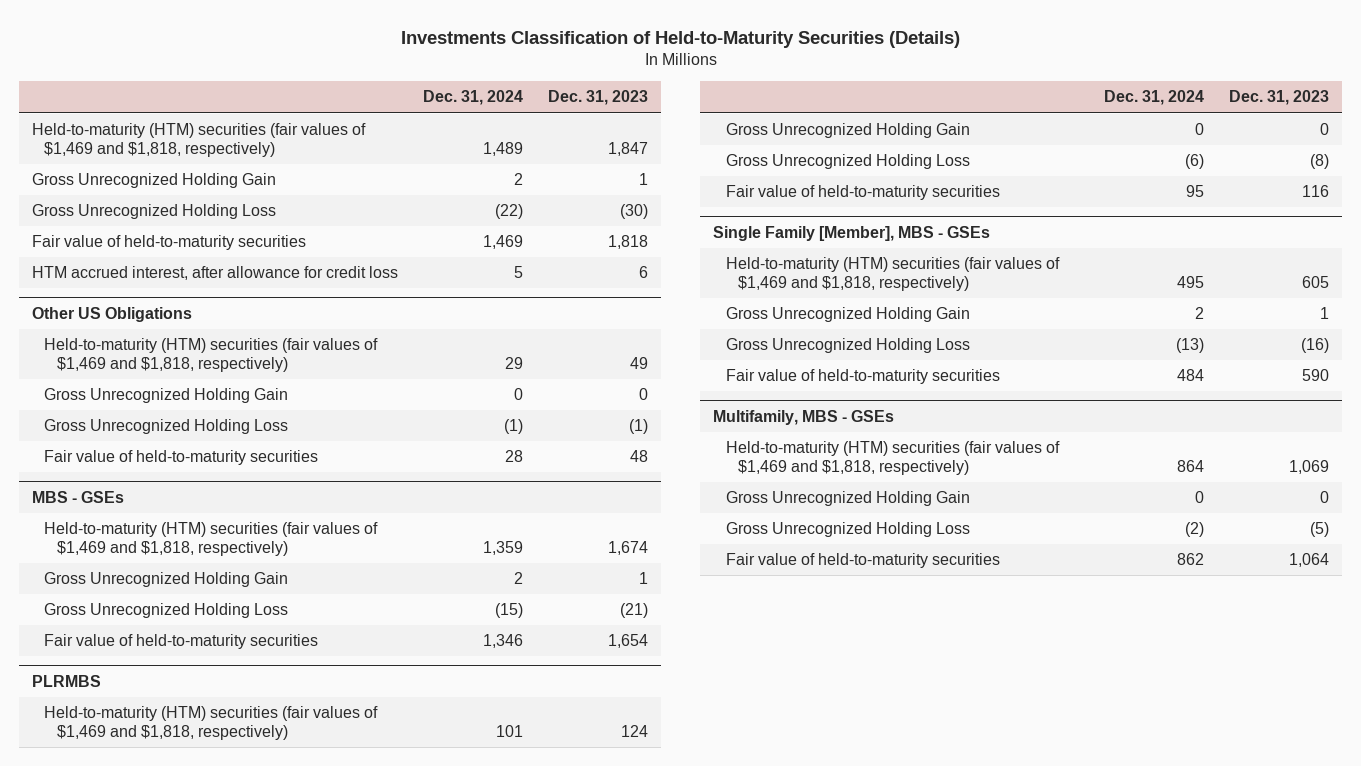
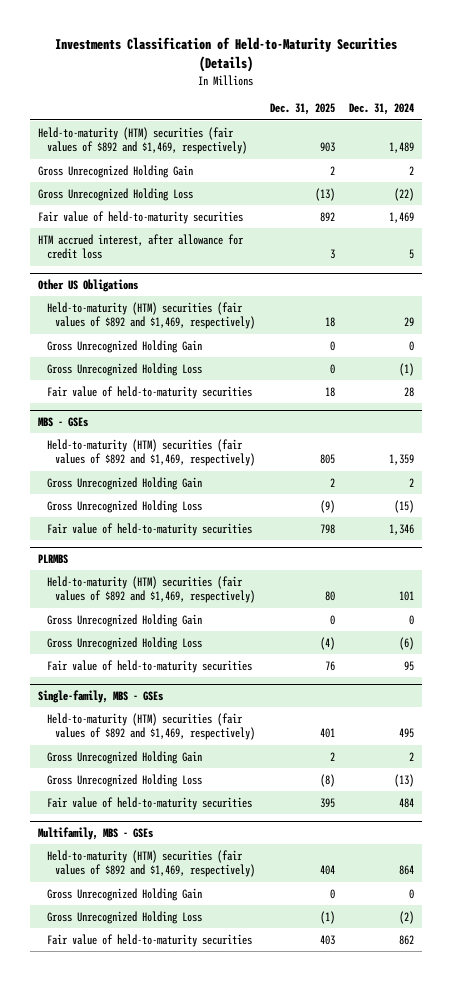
[548,90,649,106] Dec. 31, 2023 -> none
none -> [269,103,335,116] Dec. 31, 2025
[31,123,366,158] Held-to-maturity (HTM) securities (fair values of $1,469 and $1,818, respectively) -> [37,126,247,155] Held-to-maturity (HTM) securities (fair values of $892 and $1,469, respectively)
[44,338,379,373] Held-to-maturity (HTM) securities (fair values of $1,469 and $1,818, respectively) -> [46,301,256,330] Held-to-maturity (HTM) securities (fair values of $892 and $1,469, respectively)
[44,522,379,557] Held-to-maturity (HTM) securities (fair values of $1,469 and $1,818, respectively) -> [46,438,256,467] Held-to-maturity (HTM) securities (fair values of $892 and $1,469, respectively)
[44,706,379,741] Held-to-maturity (HTM) securities (fair values of $1,469 and $1,818, respectively) -> [46,575,256,604] Held-to-maturity (HTM) securities (fair values of $892 and $1,469, respectively)
[713,225,991,241] Single Family [Member], MBS - GSEs -> [37,690,163,704] Single-family, MBS - GSEs
[725,257,1060,292] Held-to-maturity (HTM) securities (fair values of $1,469 and $1,818, respectively) -> [46,712,256,741] Held-to-maturity (HTM) securities (fair values of $892 and $1,469, respectively)
[725,441,1060,476] Held-to-maturity (HTM) securities (fair values of $1,469 and $1,818, respectively) -> [46,849,256,878] Held-to-maturity (HTM) securities (fair values of $892 and $1,469, respectively)

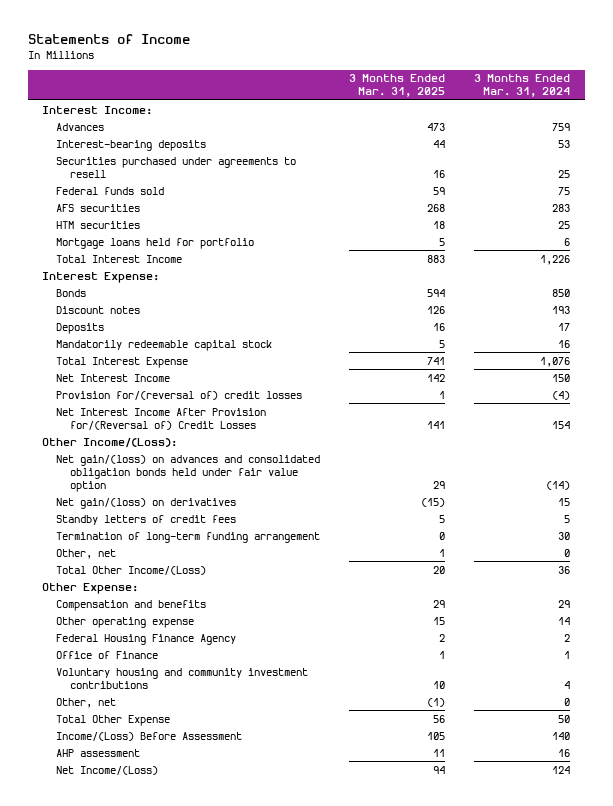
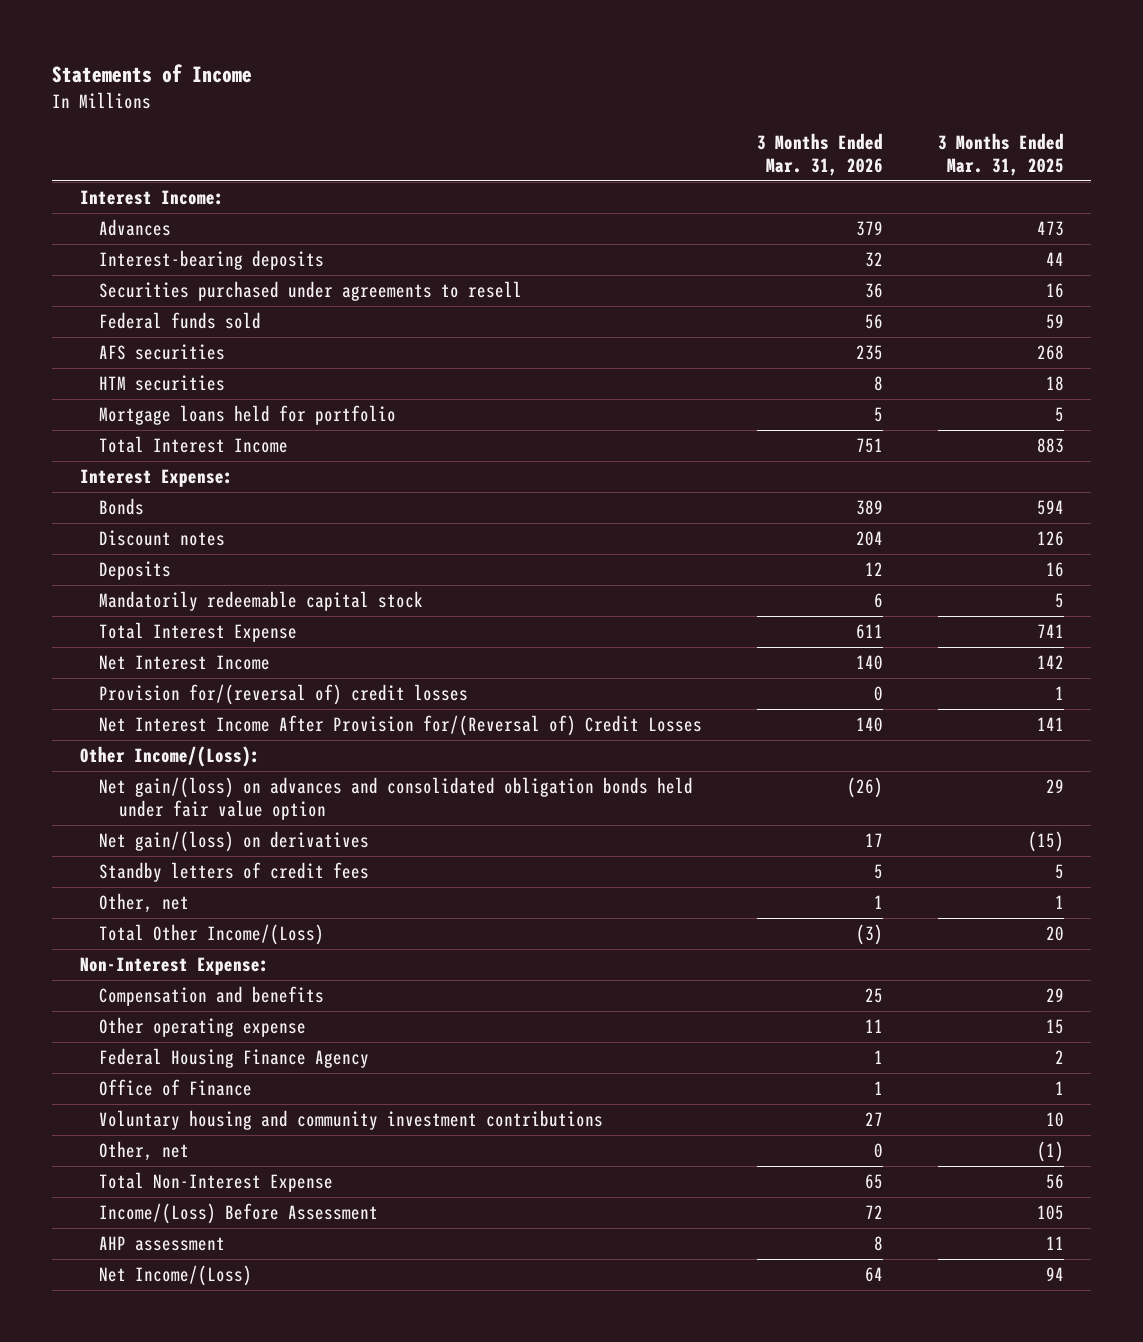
[474,74,571,98] 3 Months Ended Mar. 31, 2024 -> none
none -> [756,132,883,176] 3 Months Ended Mar. 31, 2026
[56,531,321,543] Termination of long-term funding arrangement -> none
[42,582,139,594] Other Expense: -> [79,956,269,975] Non-Interest Expense:
[56,714,171,726] Total Other Expense -> [99,1171,334,1192] Total Non-Interest Expense

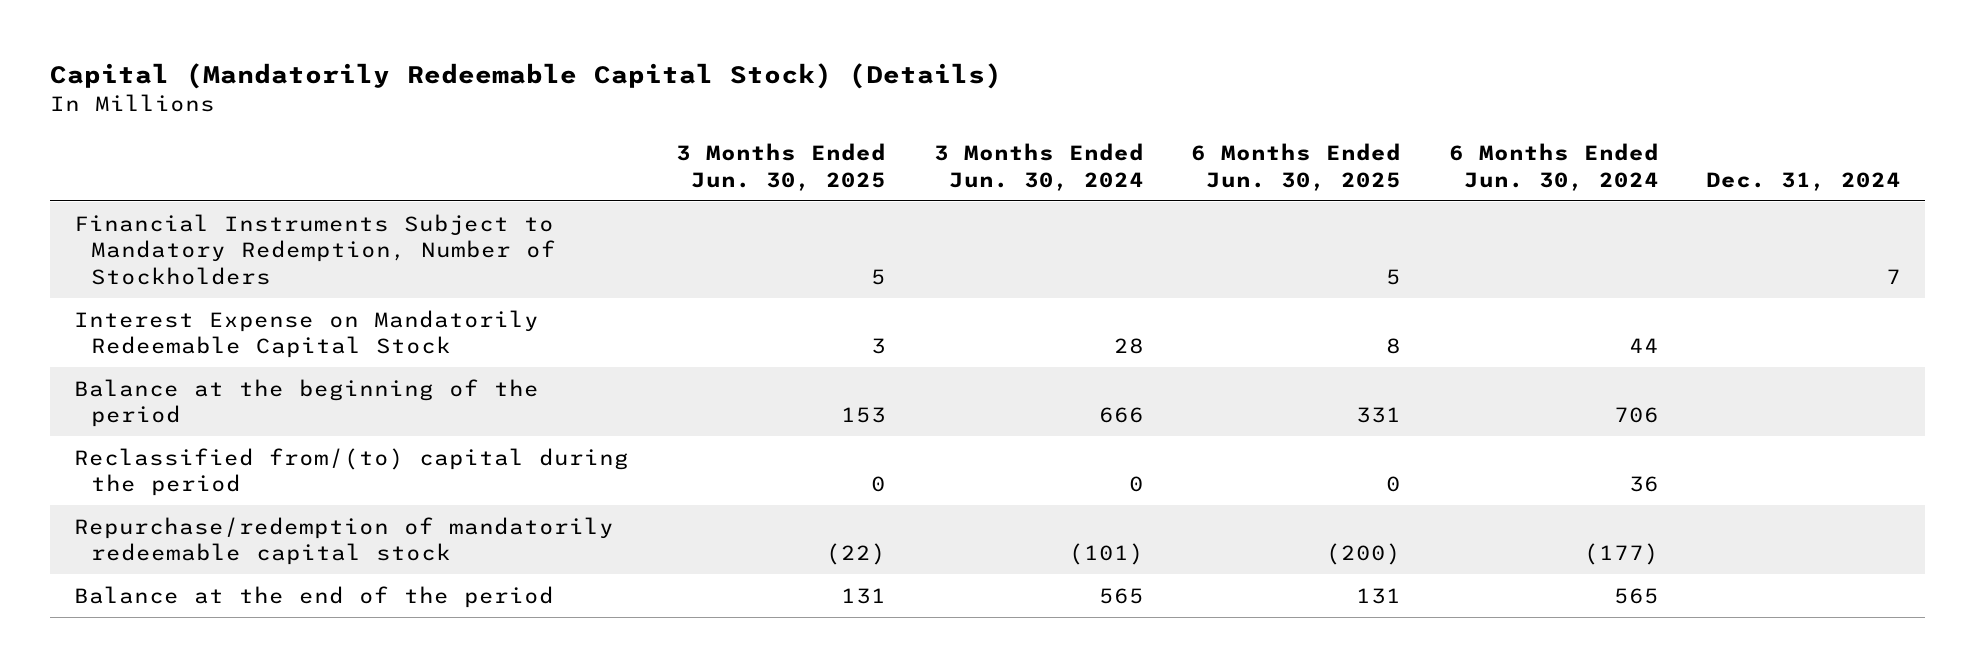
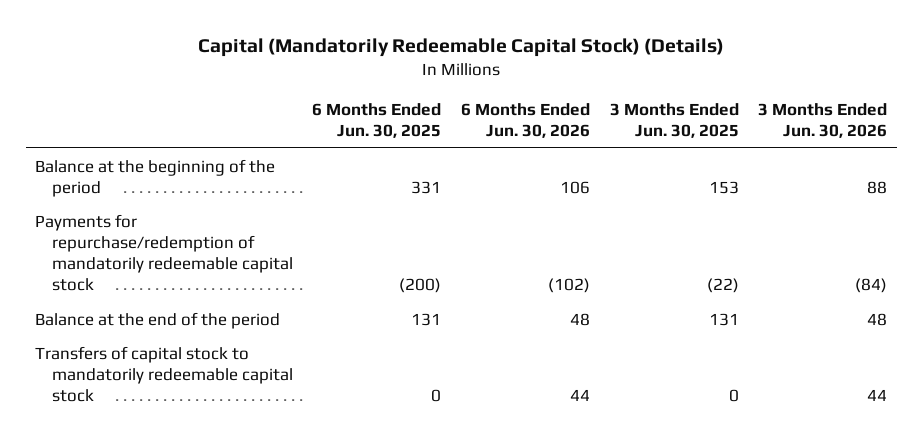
[933,142,1144,191] 3 Months Ended Jun. 30, 2024 -> none
[1448,142,1659,191] 6 Months Ended Jun. 30, 2024 -> none
[1706,171,1902,191] Dec. 31, 2024 -> none
none -> [461,102,591,139] 6 Months Ended Jun. 30, 2026
none -> [758,102,888,139] 3 Months Ended Jun. 30, 2026
[74,213,556,286] Financial Instruments Subject to Mandatory Redemption, Number of Stockholders -> none
[74,309,540,359] Interest Expense on Mandatorily Redeemable Capital Stock -> none
[74,447,630,497] Reclassified from/(to) capital during the period -> none
[74,516,615,566] Repurchase/redemption of mandatorily redeemable capital stock -> [35,213,293,292] Payments for repurchase/redemption of mandatorily redeemable capital stock
none -> [35,345,293,402] Transfers of capital stock to mandatorily redeemable capital stock

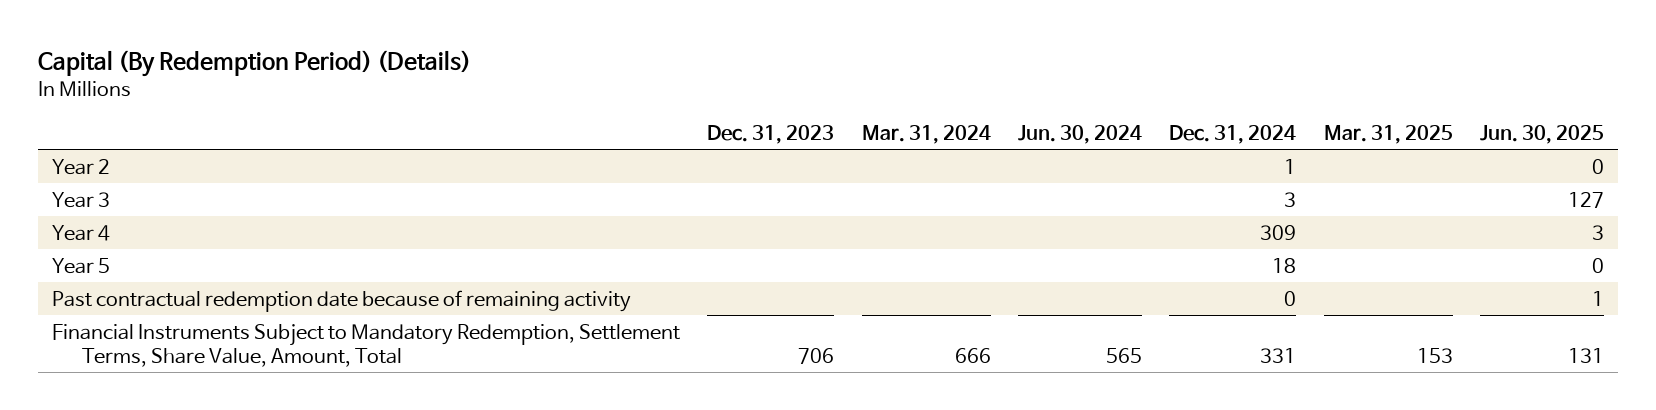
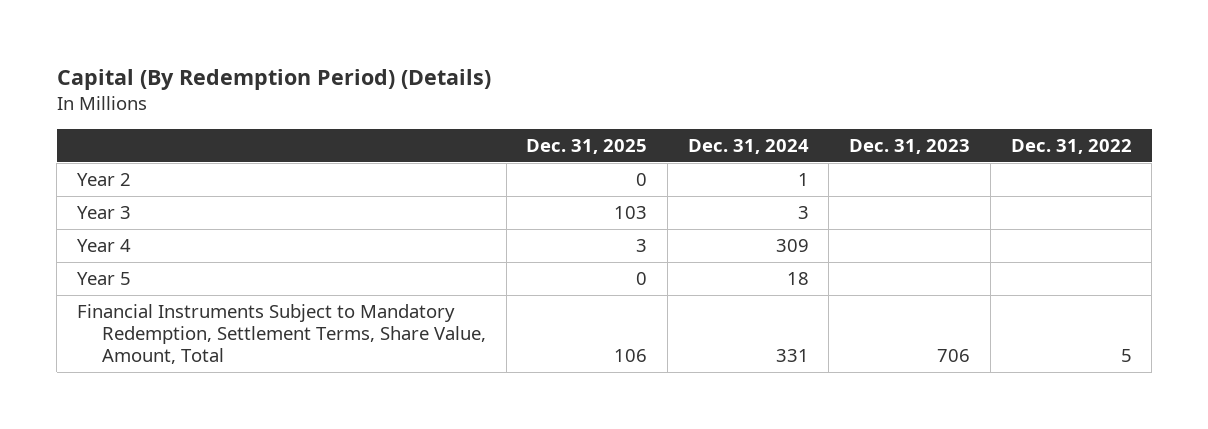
[861,125,991,145] Mar. 31, 2024 -> none
[1017,125,1142,145] Jun. 30, 2024 -> none
[1323,125,1453,145] Mar. 31, 2025 -> none
[1480,125,1605,145] Jun. 30, 2025 -> none
none -> [526,138,648,154] Dec. 31, 2025
none -> [1010,138,1132,154] Dec. 31, 2022
[51,289,631,312] Past contractual redemption date because of remaining activity -> none

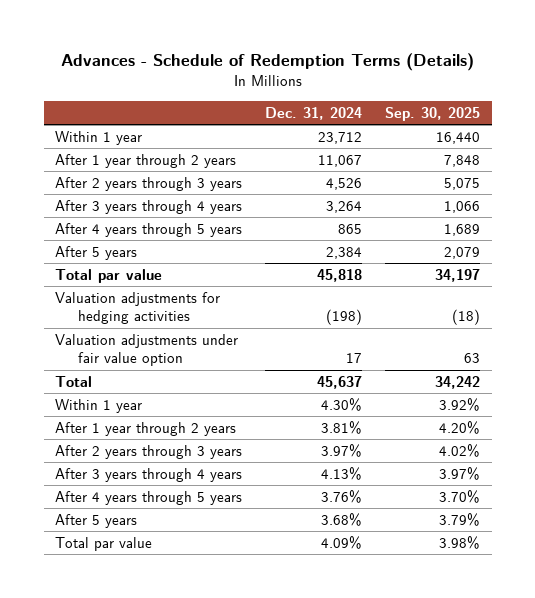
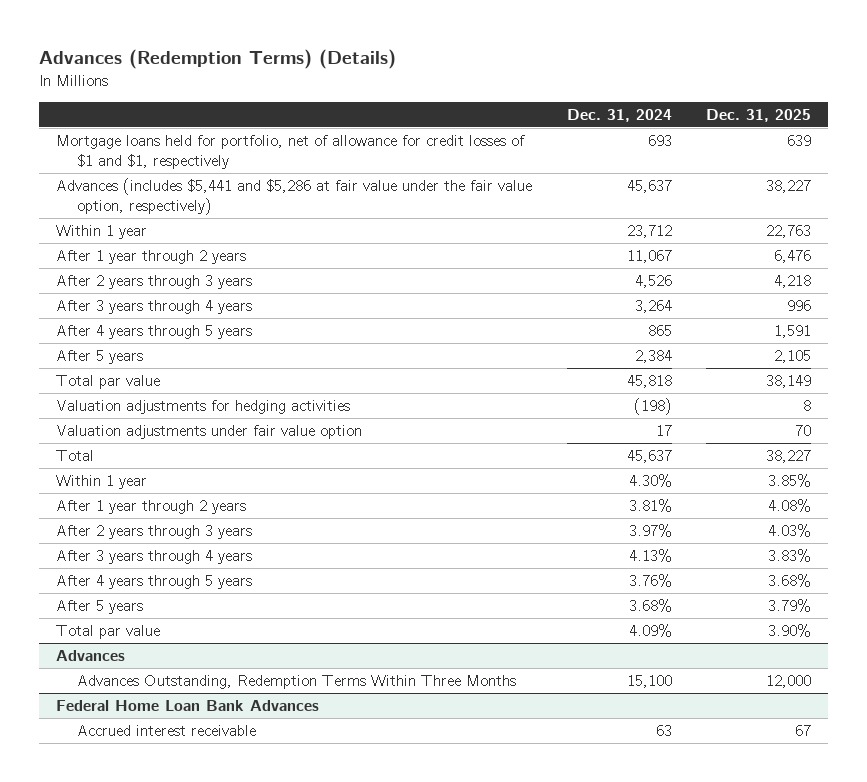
[60,53,474,72] Advances - Schedule of Redemption Terms (Details) -> [39,49,397,70] Advances (Redemption Terms) (Details)
[385,107,481,122] Sep. 30, 2025 -> none
none -> [706,109,812,123] Dec. 31, 2025
none -> [56,134,526,170] Mortgage loans held for portfolio, net of allowance for credit losses of $1 and $1, respectively
none -> [56,177,533,216] Advances (includes $5,441 and $5,286 at fair value under the fair value option, respectively)
none -> [56,649,126,661] Advances
none -> [76,674,516,689] Advances Outstanding, Redemption Terms Within Three Months
none -> [56,699,320,711] Federal Home Loan Bank Advances
none -> [76,724,256,736] Accrued interest receivable

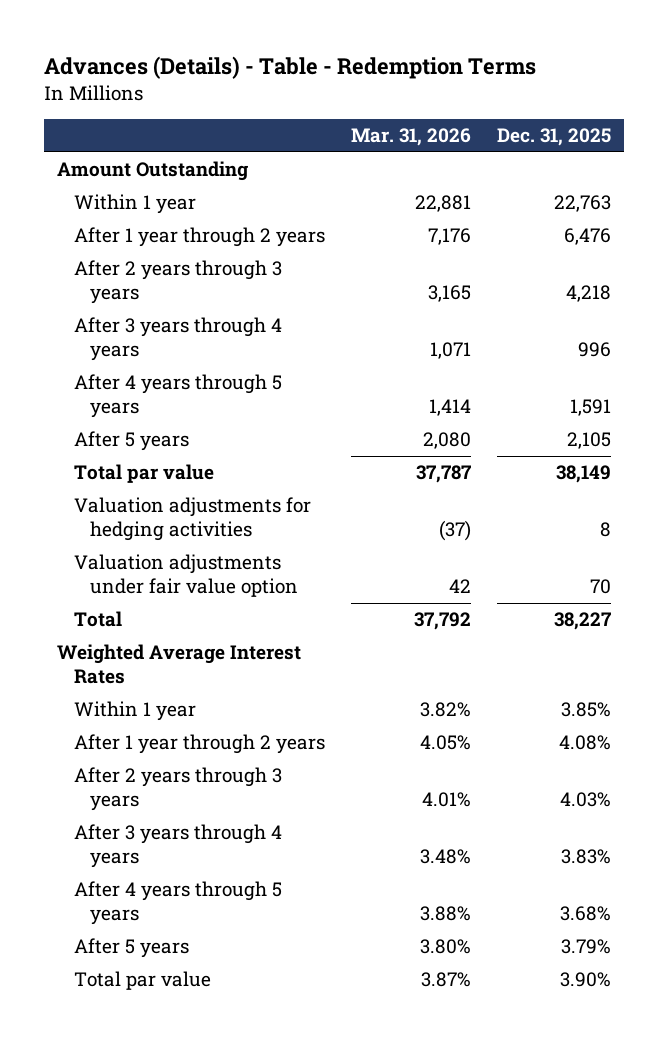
[39,49,397,70] Advances (Redemption Terms) (Details) -> [44,56,537,80] Advances (Details) - Table - Redemption Terms
[566,109,672,123] Dec. 31, 2024 -> none
none -> [350,128,471,147] Mar. 31, 2026
[56,134,526,170] Mortgage loans held for portfolio, net of allowance for credit losses of $1 and $1, respectively -> none
[56,177,533,216] Advances (includes $5,441 and $5,286 at fair value under the fair value option, respectively) -> none
none -> [57,161,249,182] Amount Outstanding
none -> [57,644,302,685] Weighted Average Interest Rates
[56,649,126,661] Advances -> none
[76,674,516,689] Advances Outstanding, Redemption Terms Within Three Months -> none
[56,699,320,711] Federal Home Loan Bank Advances -> none
[76,724,256,736] Accrued interest receivable -> none

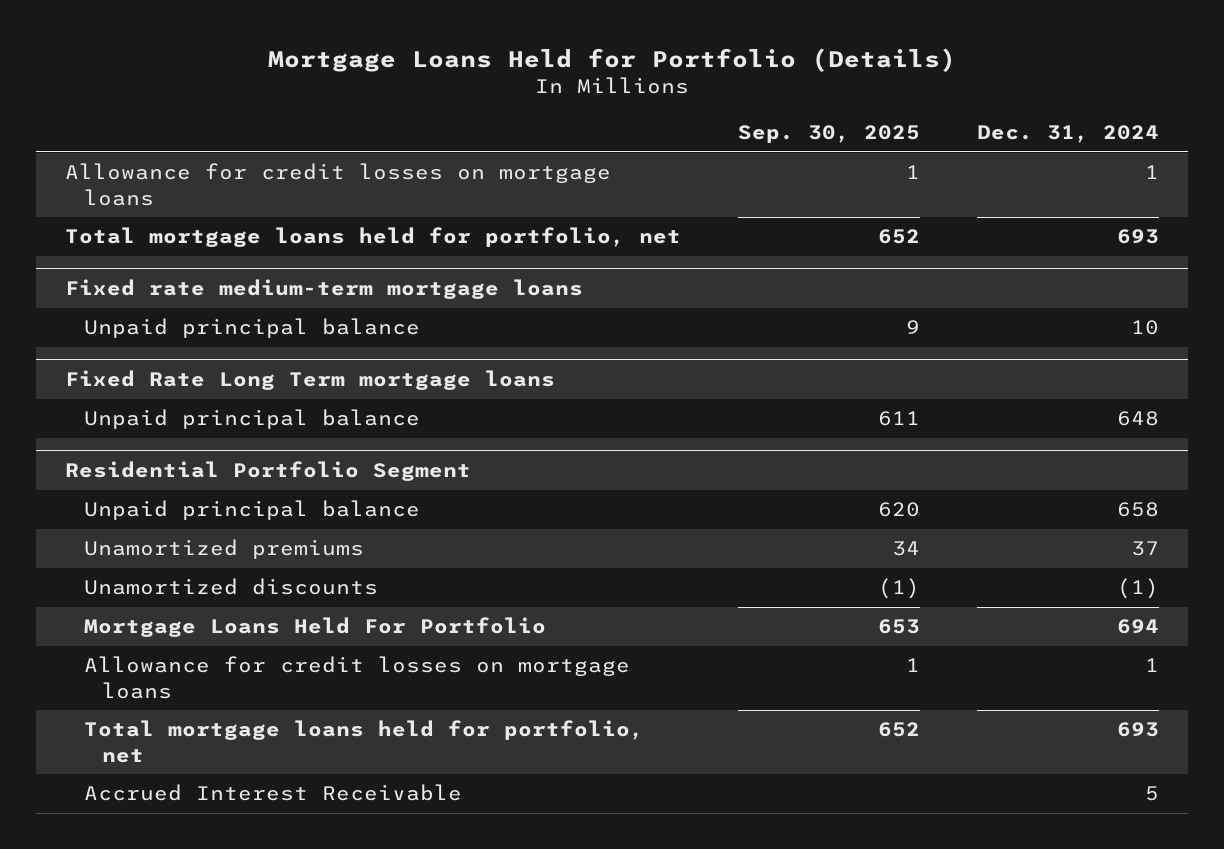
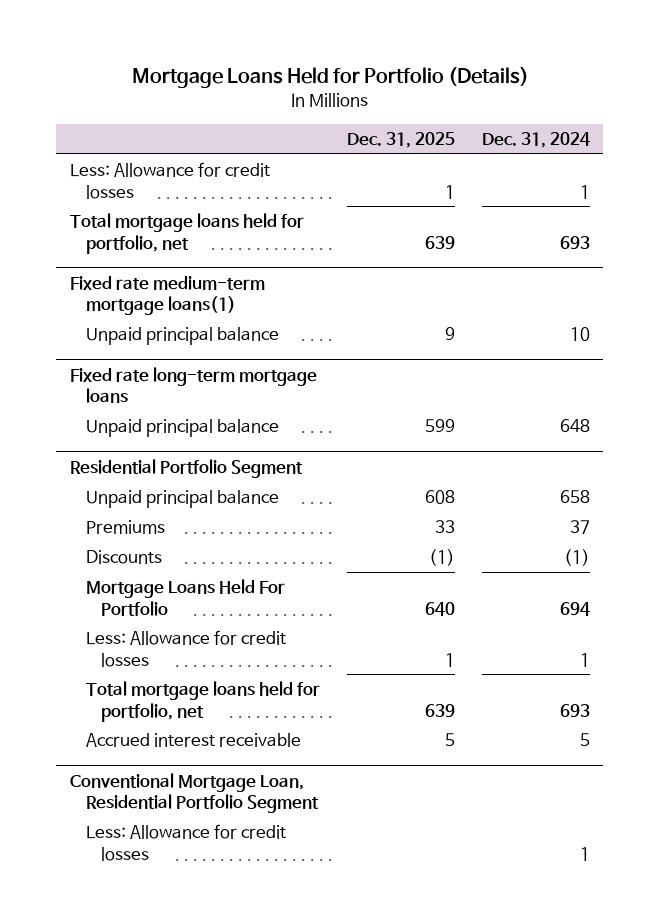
[738,125,921,144] Sep. 30, 2025 -> none
none -> [346,131,455,148] Dec. 31, 2025
[64,163,611,206] Allowance for credit losses on mortgage loans -> [69,162,270,199] Less: Allowance for credit losses
[64,279,583,300] Fixed rate medium-term mortgage loans -> [69,275,265,316] Fixed rate medium-term mortgage loans(1)
[64,370,555,391] Fixed Rate Long Term mortgage loans -> [69,366,317,404] Fixed rate long-term mortgage loans
[83,539,364,560] Unamortized premiums -> [85,520,165,535] Premiums
[83,578,378,596] Unamortized discounts -> [85,550,162,565] Discounts
[83,656,630,699] Allowance for credit losses on mortgage loans -> [85,630,286,667] Less: Allowance for credit losses
[83,784,462,802] Accrued Interest Receivable -> [85,733,301,748] Accrued interest receivable
none -> [69,772,319,814] Conventional Mortgage Loan, Residential Portfolio Segment
none -> [85,824,286,861] Less: Allowance for credit losses

